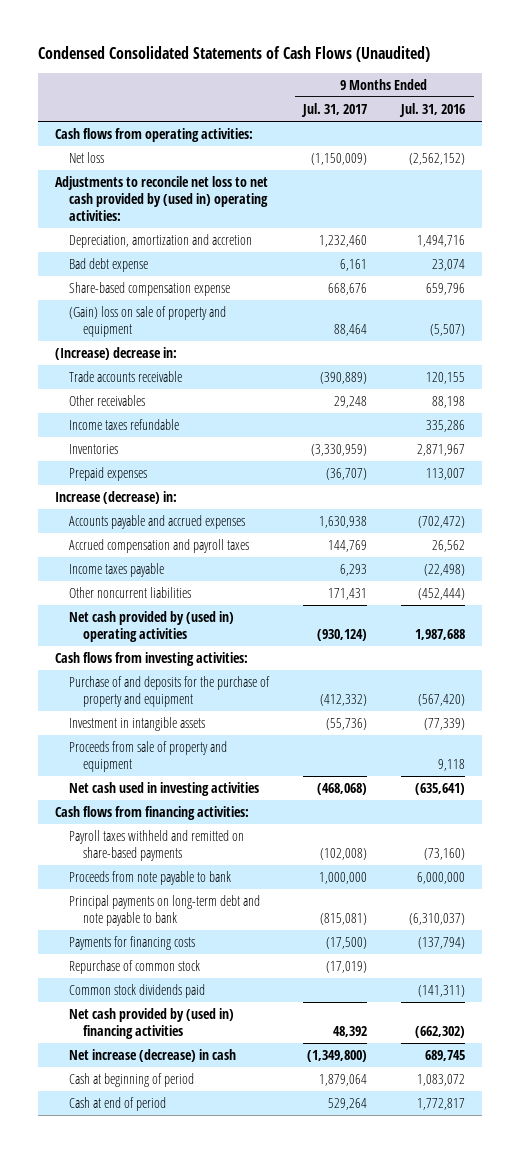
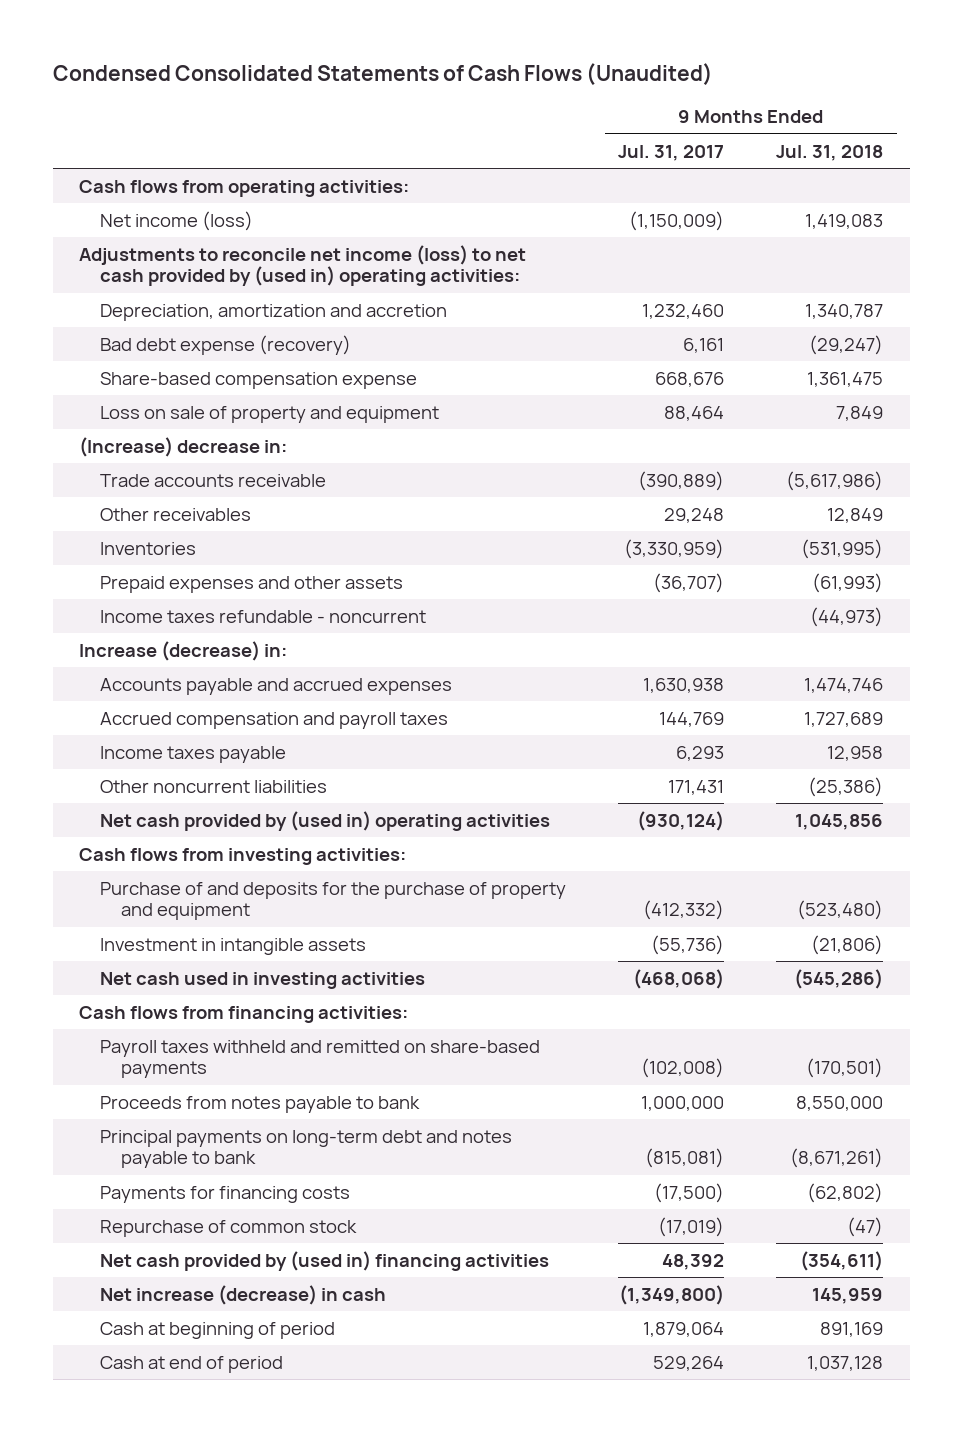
[399,102,466,117] Jul. 31, 2016 -> none
none -> [776,144,884,161] Jul. 31, 2018
[69,151,105,163] Net loss -> [99,210,253,231] Net income (loss)
[55,175,269,222] Adjustments to reconcile net loss to net cash provided by (used in) operating activities: -> [78,244,526,287] Adjustments to reconcile net income (loss) to net cash provided by (used in) operating activities:
[69,257,149,272] Bad debt expense -> [99,334,351,355] Bad debt expense (recovery)
[69,305,227,338] (Gain) loss on sale of property and equipment -> [99,405,439,423] Loss on sale of property and equipment
[69,418,180,430] Income taxes refundable -> none
[69,466,148,481] Prepaid expenses -> [99,575,403,593] Prepaid expenses and other assets
none -> [99,609,426,623] Income taxes refundable - noncurrent
[69,740,228,773] Proceeds from sale of property and equipment -> none
[69,870,232,885] Proceeds from note payable to bank -> [99,1095,420,1113] Proceeds from notes payable to bank
[69,894,261,927] Principal payments on long-term debt and note payable to bank -> [99,1129,512,1169] Principal payments on long-term debt and notes payable to bank
[69,983,206,998] Common stock dividends paid -> none

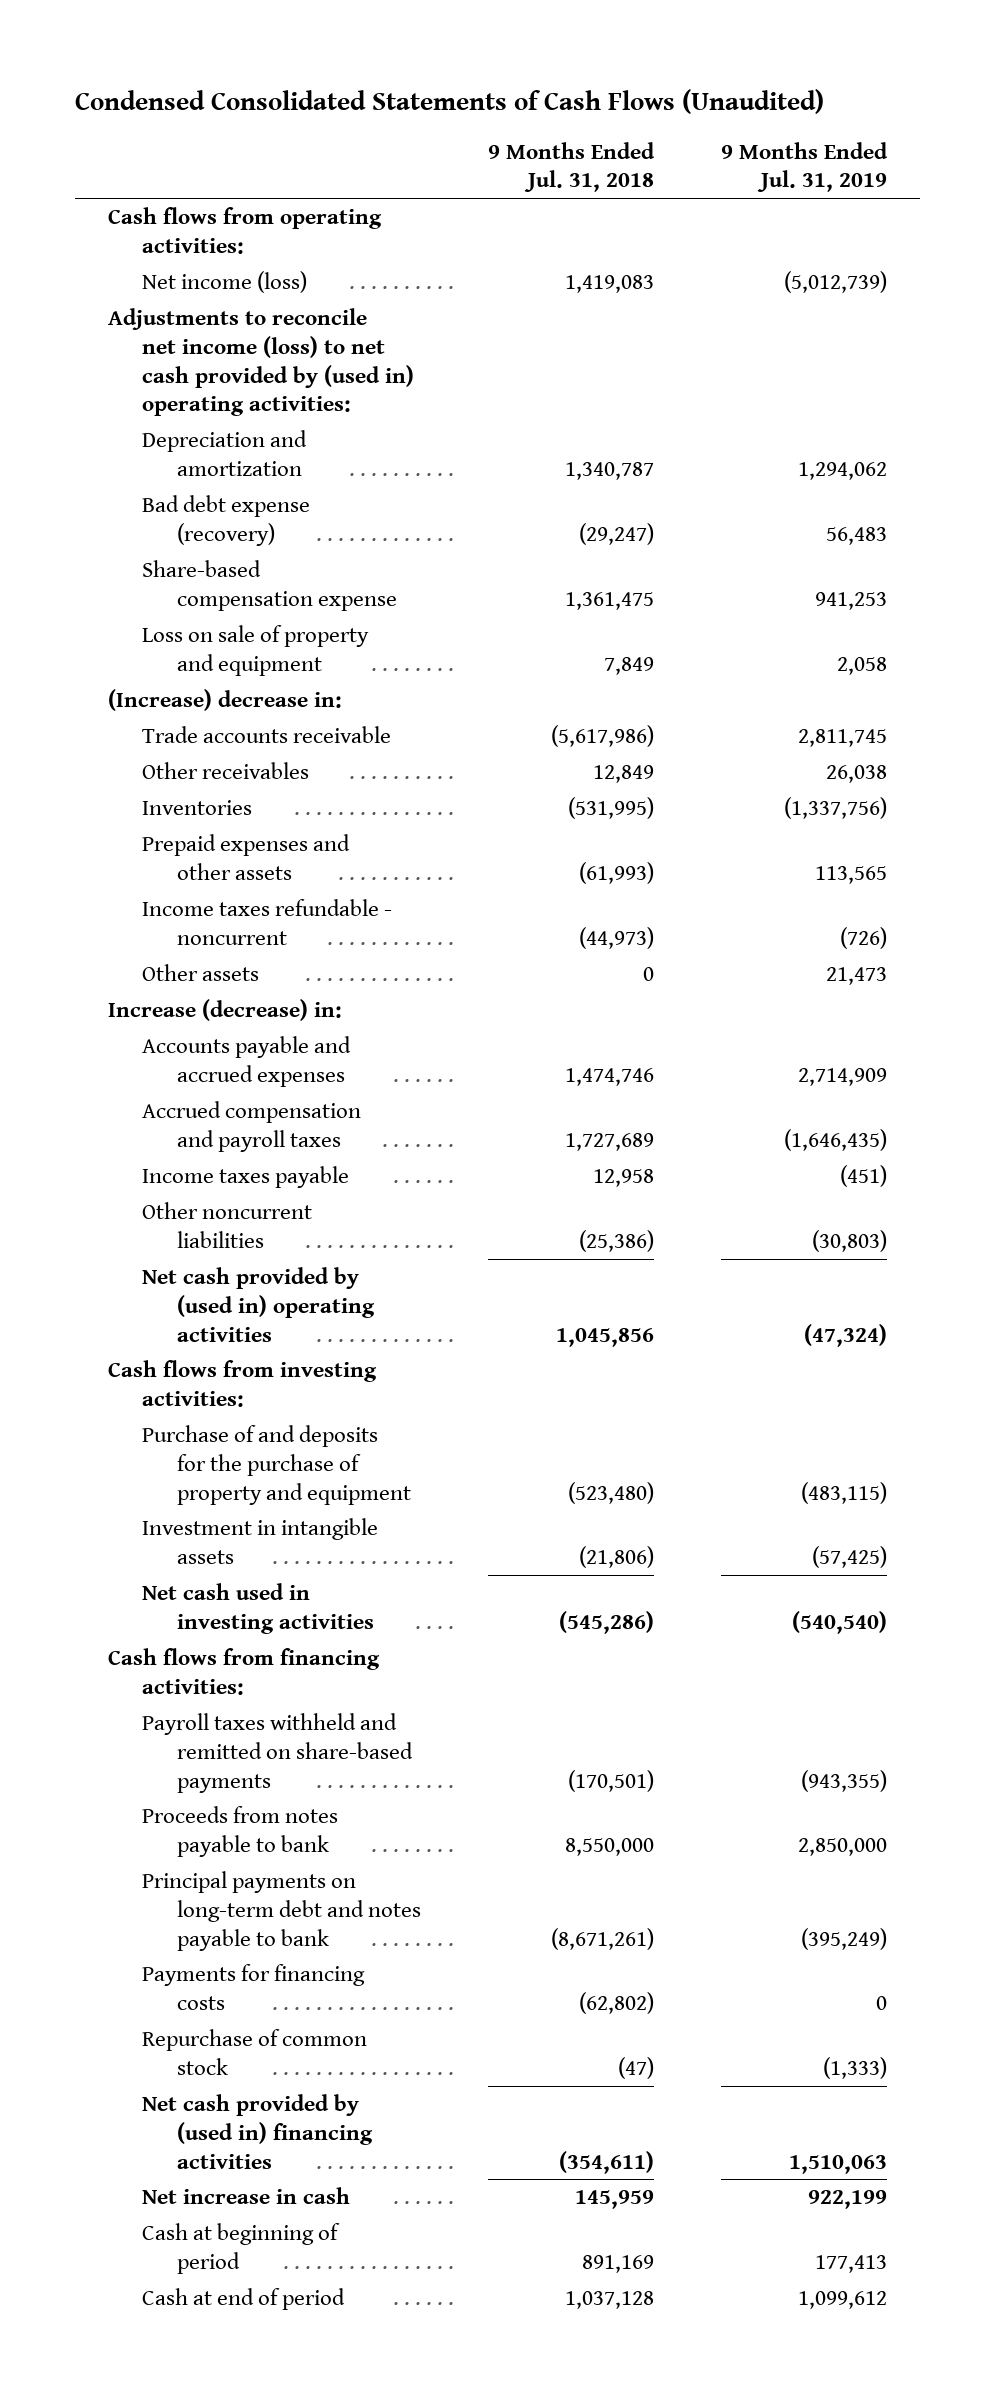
[618,144,725,161] Jul. 31, 2017 -> none
none -> [720,141,888,193] 9 Months Ended Jul. 31, 2019
[99,303,447,321] Depreciation, amortization and accretion -> [142,430,308,476] Depreciation and amortization
none -> [142,964,260,982] Other assets
[99,1284,386,1305] Net increase (decrease) in cash -> [142,2187,351,2205] Net increase in cash

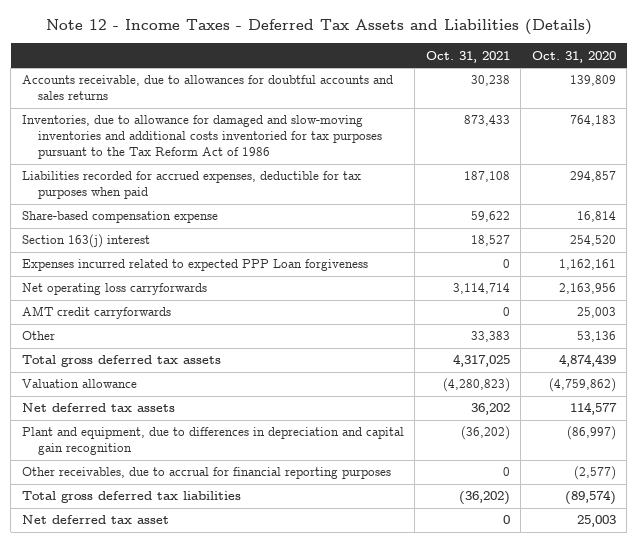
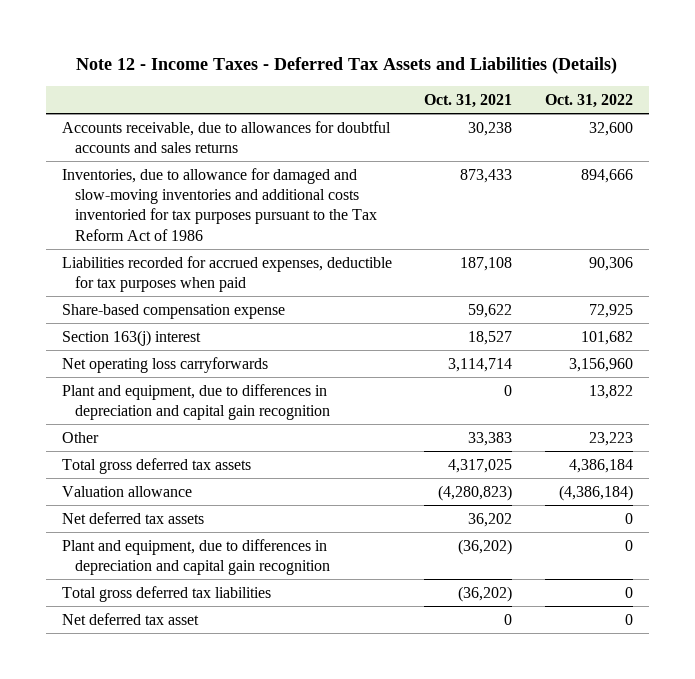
[531,50,616,63] Oct. 31, 2020 -> none
none -> [544,93,633,108] Oct. 31, 2022
[21,259,368,272] Expenses incurred related to expected PPP Loan forgiveness -> none
[21,306,171,320] AMT credit carryforwards -> none
none -> [62,383,331,421] Plant and equipment, due to differences in depreciation and capital gain recognition
[21,467,391,480] Other receivables, due to accrual for financial reporting purposes -> none

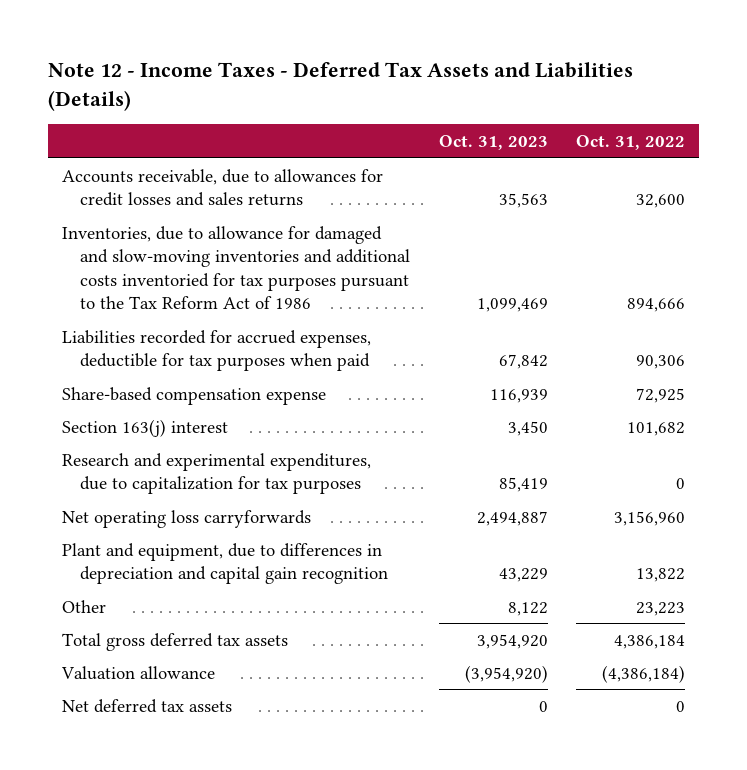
[424,93,513,108] Oct. 31, 2021 -> none
none -> [438,135,548,151] Oct. 31, 2023
[62,120,392,154] Accounts receivable, due to allowances for doubtful accounts and sales returns -> [62,168,384,207] Accounts receivable, due to allowances for credit losses and sales returns
none -> [62,452,372,495] Research and experimental expenditures, due to capitalization for tax purposes
[62,538,331,576] Plant and equipment, due to differences in depreciation and capital gain recognition -> none
[62,585,272,602] Total gross deferred tax liabilities -> none
[62,612,200,625] Net deferred tax asset -> none

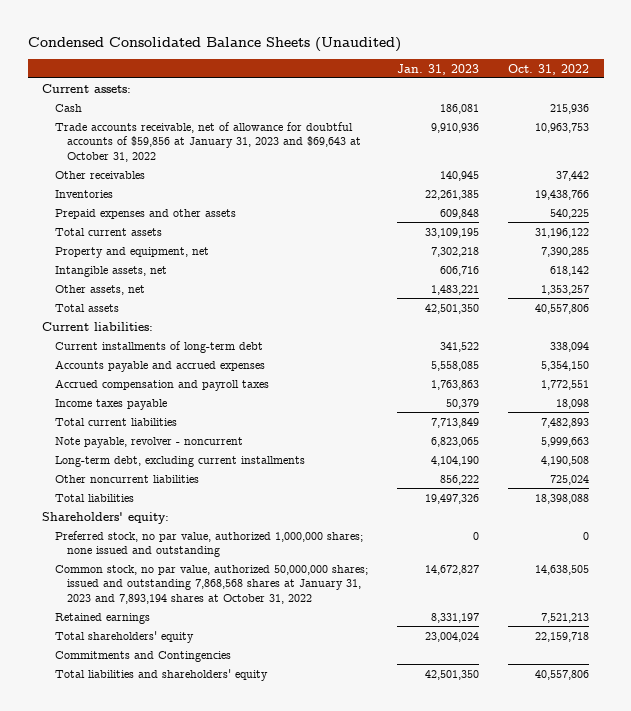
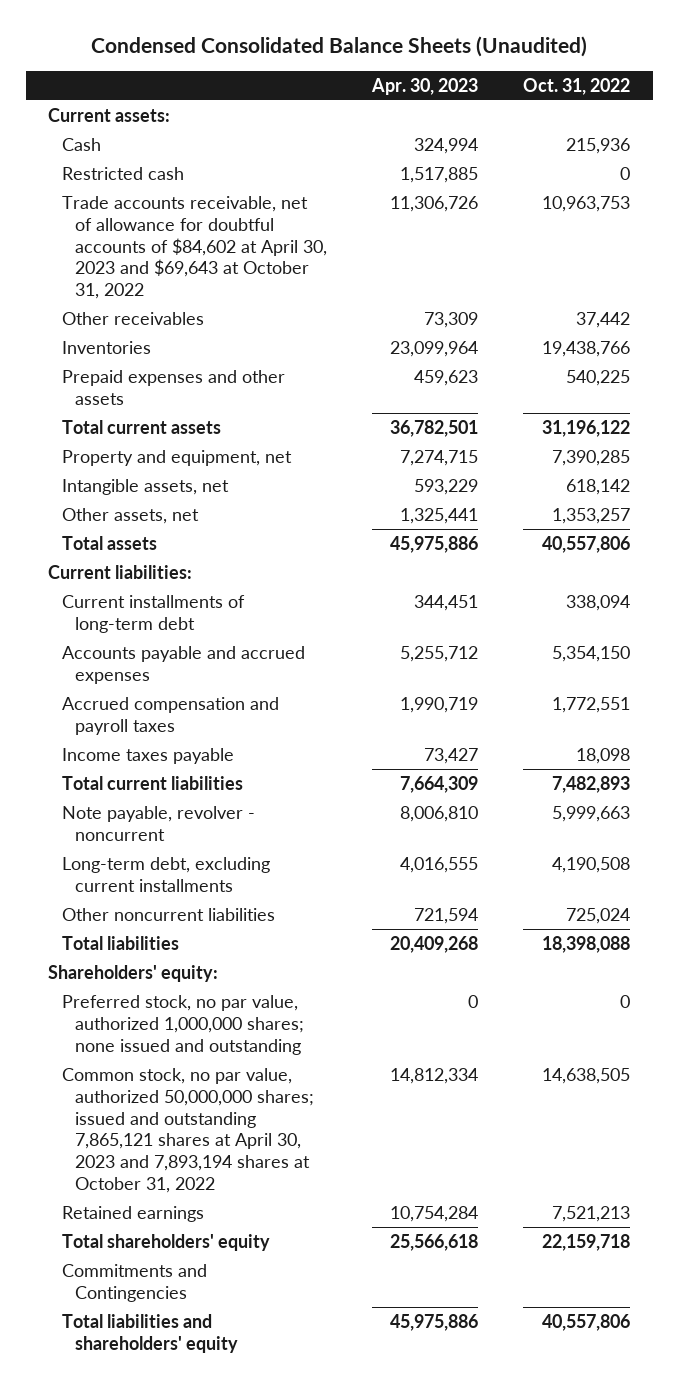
[396,63,479,75] Jan. 31, 2023 -> none
none -> [371,77,479,95] Apr. 30, 2023
none -> [61,166,184,180] Restricted cash
[54,121,361,162] Trade accounts receivable, net of allowance for doubtful accounts of $59,856 at January 31, 2023 and $69,643 at October 31, 2022 -> [61,195,328,300] Trade accounts receivable, net of allowance for doubtful accounts of $84,602 at April 30, 2023 and $69,643 at October 31, 2022
[54,564,368,604] Common stock, no par value, authorized 50,000,000 shares; issued and outstanding 7,868,568 shares at January 31, 2023 and 7,893,194 shares at October 31, 2022 -> [61,1067,315,1193] Common stock, no par value, authorized 50,000,000 shares; issued and outstanding 7,865,121 shares at April 30, 2023 and 7,893,194 shares at October 31, 2022

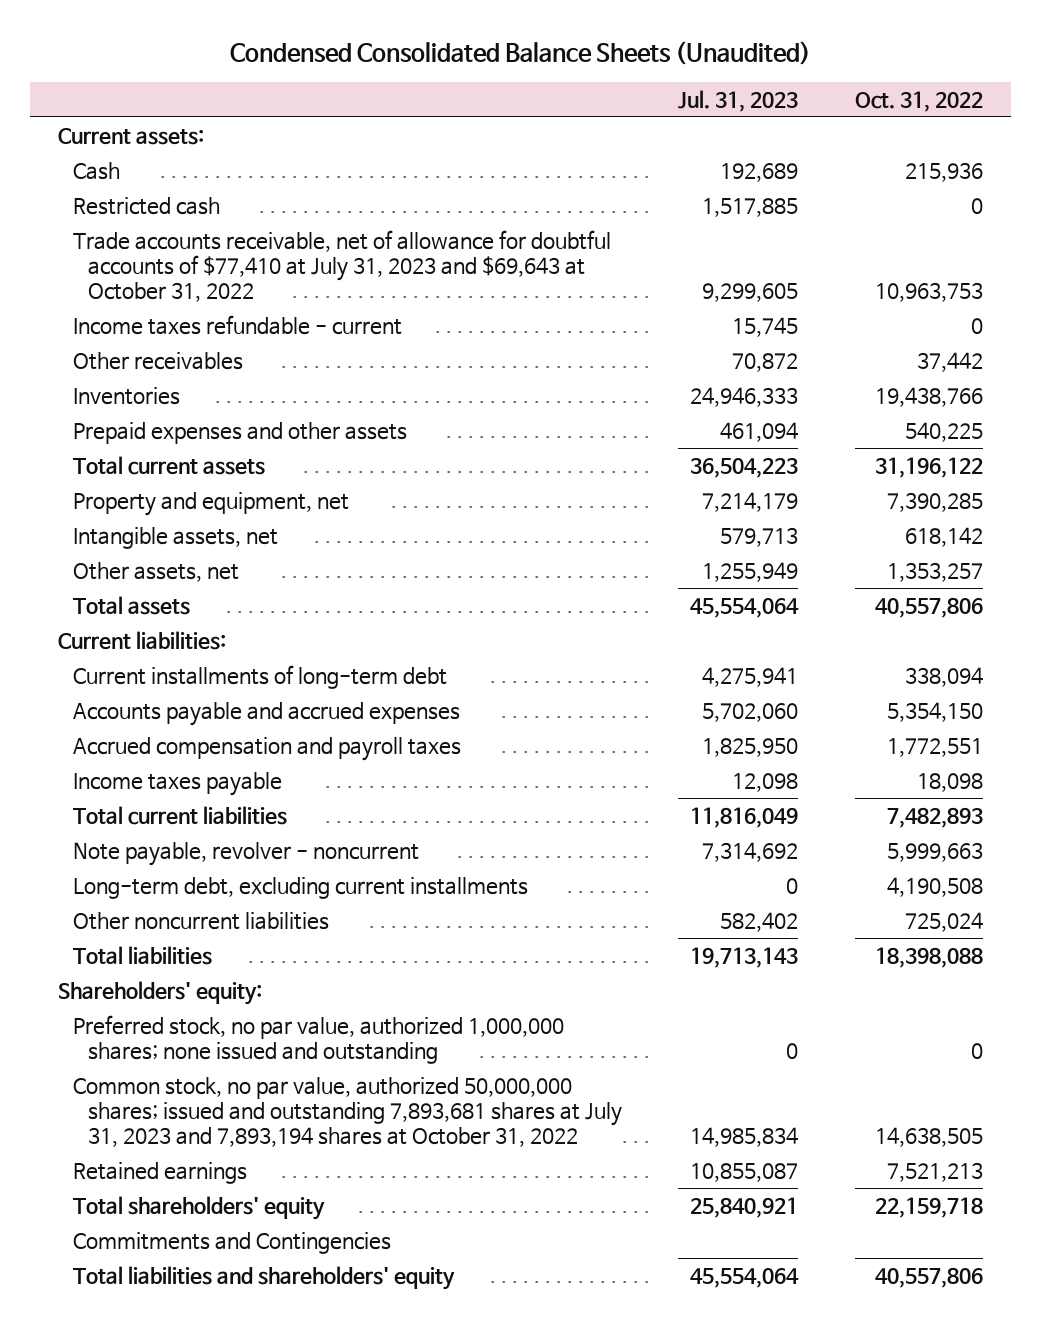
[371,77,479,95] Apr. 30, 2023 -> none
none -> [678,89,799,112] Jul. 31, 2023
[61,195,328,300] Trade accounts receivable, net of allowance for doubtful accounts of $84,602 at April 30, 2023 and $69,643 at October 31, 2022 -> [72,229,611,303] Trade accounts receivable, net of allowance for doubtful accounts of $77,410 at July 31, 2023 and $69,643 at October 31, 2022
none -> [72,314,402,335] Income taxes refundable - current
[61,1067,315,1193] Common stock, no par value, authorized 50,000,000 shares; issued and outstanding 7,865,121 shares at April 30, 2023 and 7,893,194 shares at October 31, 2022 -> [72,1076,622,1148] Common stock, no par value, authorized 50,000,000 shares; issued and outstanding 7,893,681 shares at July 31, 2023 and 7,893,194 shares at October 31, 2022

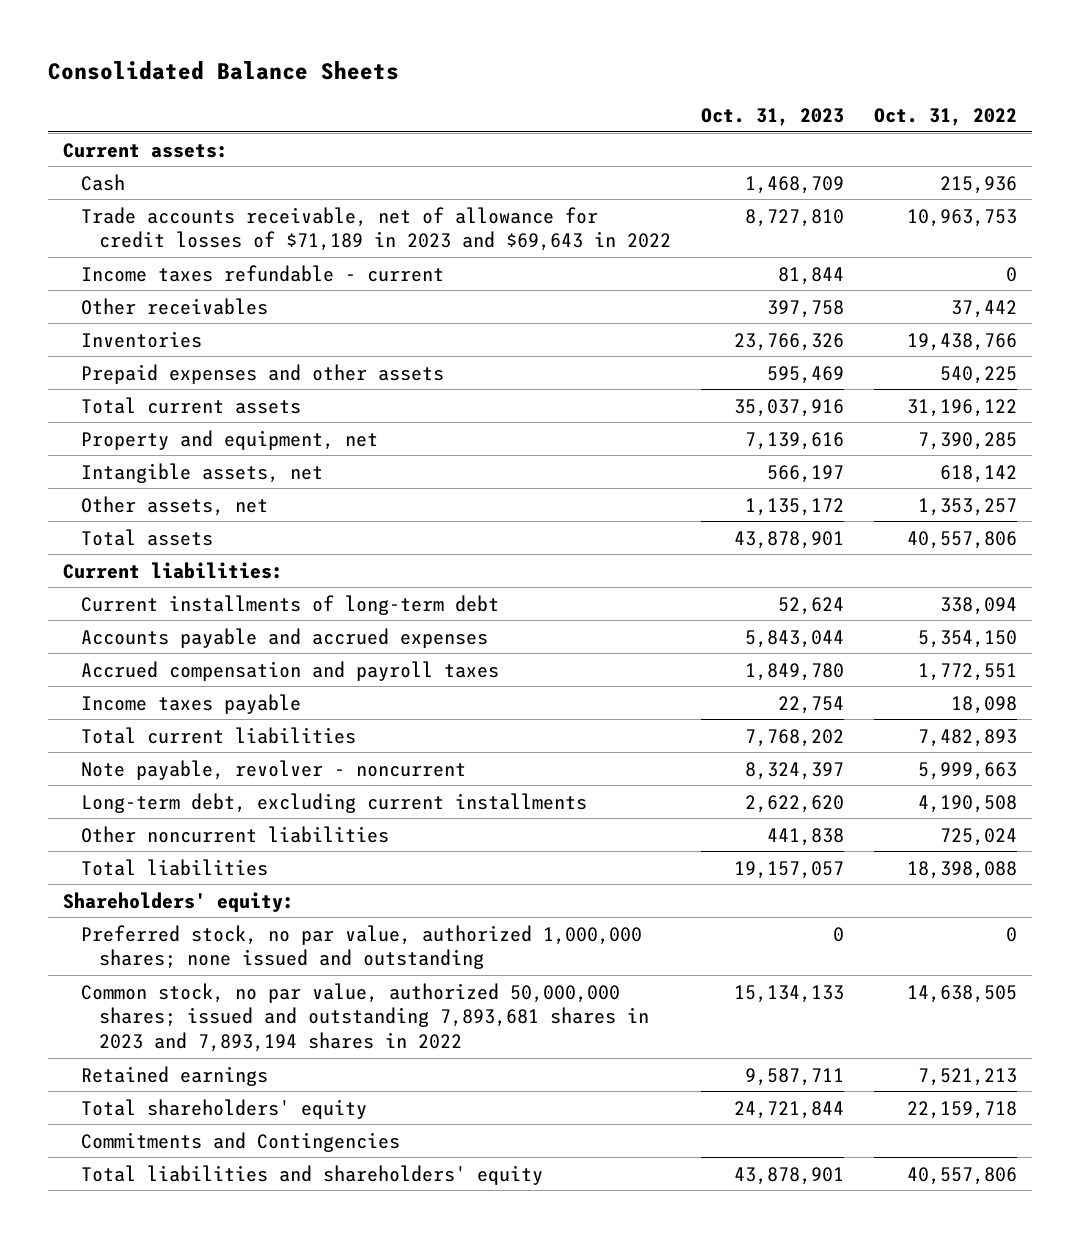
[230,41,812,66] Condensed Consolidated Balance Sheets (Unaudited) -> [48,60,400,80] Consolidated Balance Sheets
[678,89,799,112] Jul. 31, 2023 -> none
none -> [701,107,845,126] Oct. 31, 2023
[72,196,220,215] Restricted cash -> none
[72,229,611,303] Trade accounts receivable, net of allowance for doubtful accounts of $77,410 at July 31, 2023 and $69,643 at October 31, 2022 -> [81,206,672,252] Trade accounts receivable, net of allowance for credit losses of $71,189 in 2023 and $69,643 in 2022
[72,1076,622,1148] Common stock, no par value, authorized 50,000,000 shares; issued and outstanding 7,893,681 shares at July 31, 2023 and 7,893,194 shares at October 31, 2022 -> [81,982,650,1053] Common stock, no par value, authorized 50,000,000 shares; issued and outstanding 7,893,681 shares in 2023 and 7,893,194 shares in 2022

